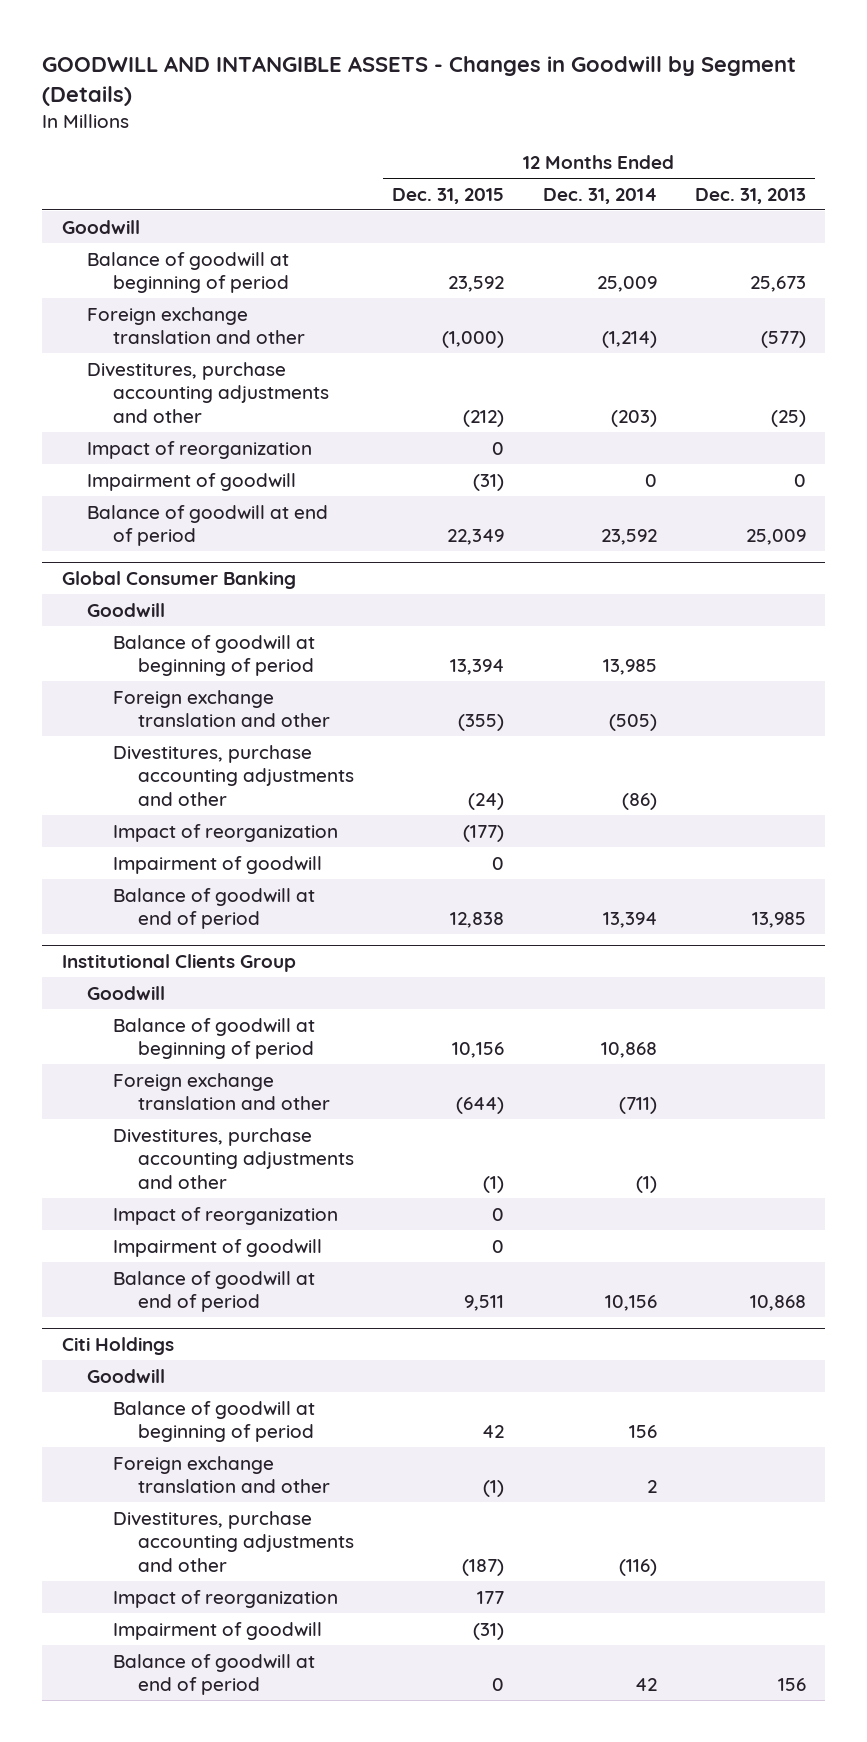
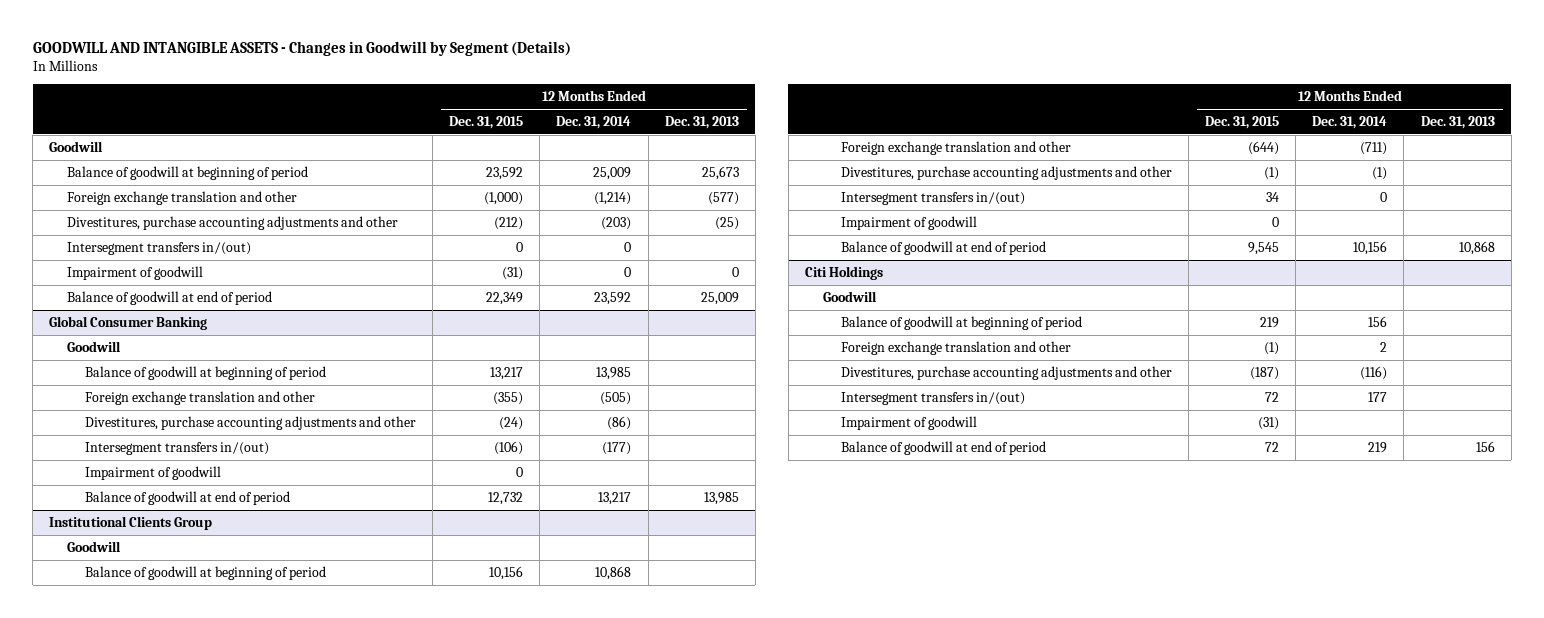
[87,440,313,459] Impact of reorganization -> none
none -> [67,241,252,255] Intersegment transfers in/(out)
[450,659,505,676] 13,394 -> [490,366,524,380] 13,217
[112,823,338,842] Impact of reorganization -> none
none -> [84,441,269,455] Intersegment transfers in/(out)
[450,912,505,929] 12,838 -> [488,491,524,505] 12,732
[602,912,657,929] 13,394 -> [598,491,632,505] 13,217
[112,1206,338,1225] Impact of reorganization -> none
none -> [840,191,1025,205] Intersegment transfers in/(out)
[464,1295,505,1312] 9,511 -> [1248,241,1280,255] 9,545
[482,1425,505,1439] 42 -> [1260,316,1280,328] 219
[112,1589,338,1608] Impact of reorganization -> none
none -> [840,391,1025,405] Intersegment transfers in/(out)
[492,1678,505,1692] 0 -> [1265,441,1280,452] 72
[634,1678,657,1692] 42 -> [1368,441,1388,453] 219

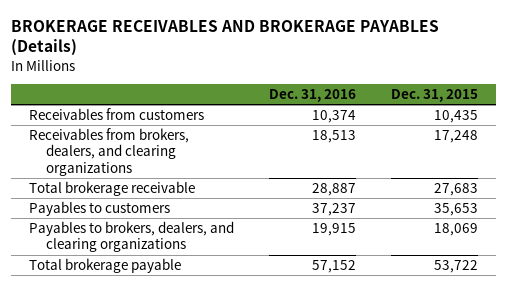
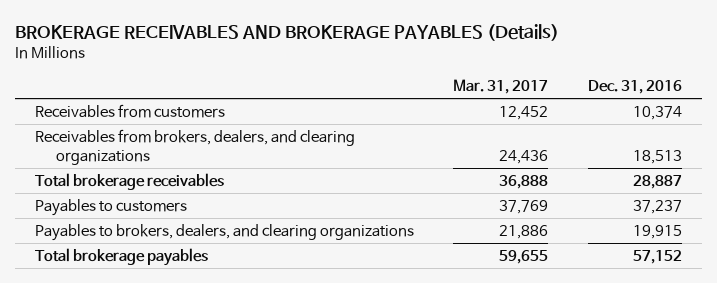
[391,88,479,102] Dec. 31, 2015 -> none
none -> [453,79,549,95] Mar. 31, 2017
[28,181,195,197] Total brokerage receivable -> [34,172,224,190] Total brokerage receivables
[28,258,181,274] Total brokerage payable -> [34,247,208,266] Total brokerage payables

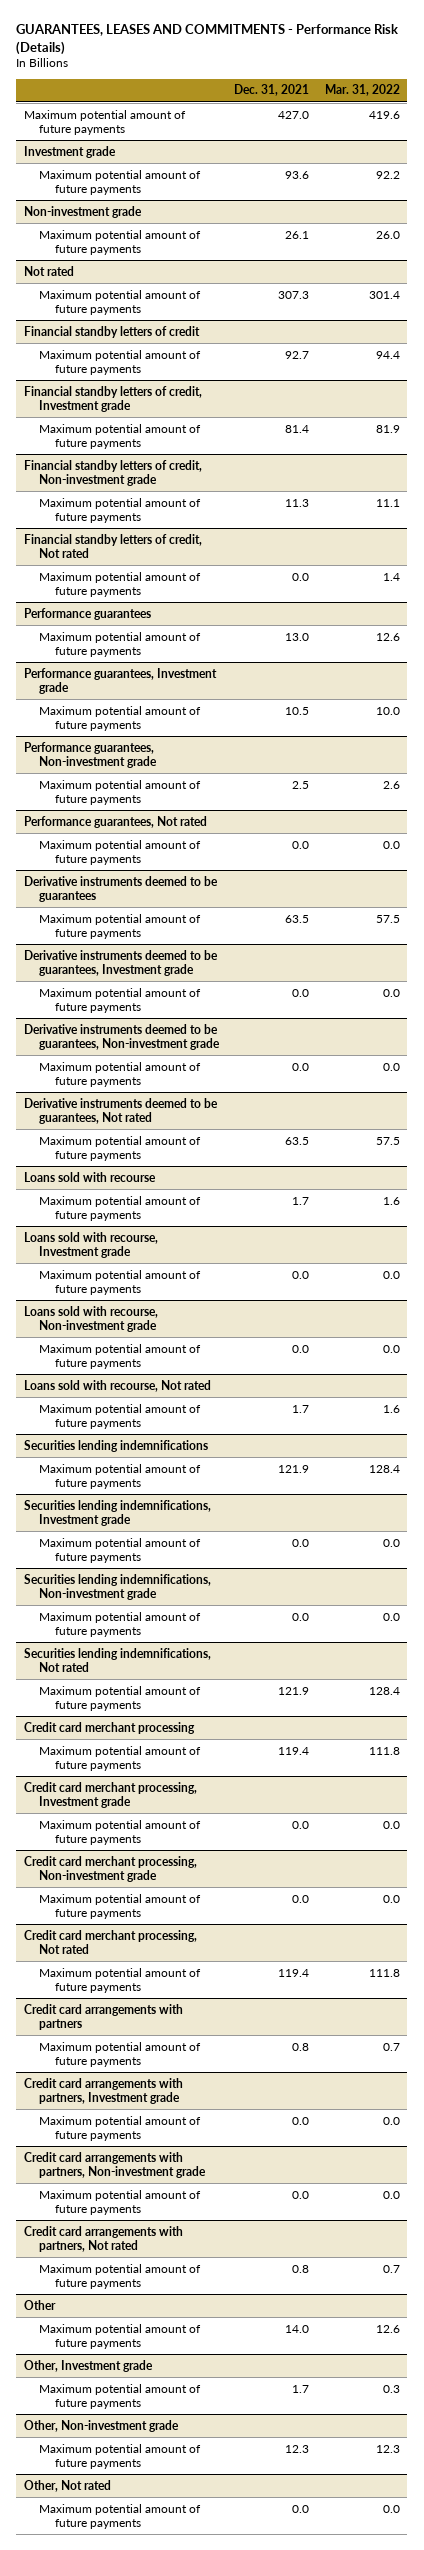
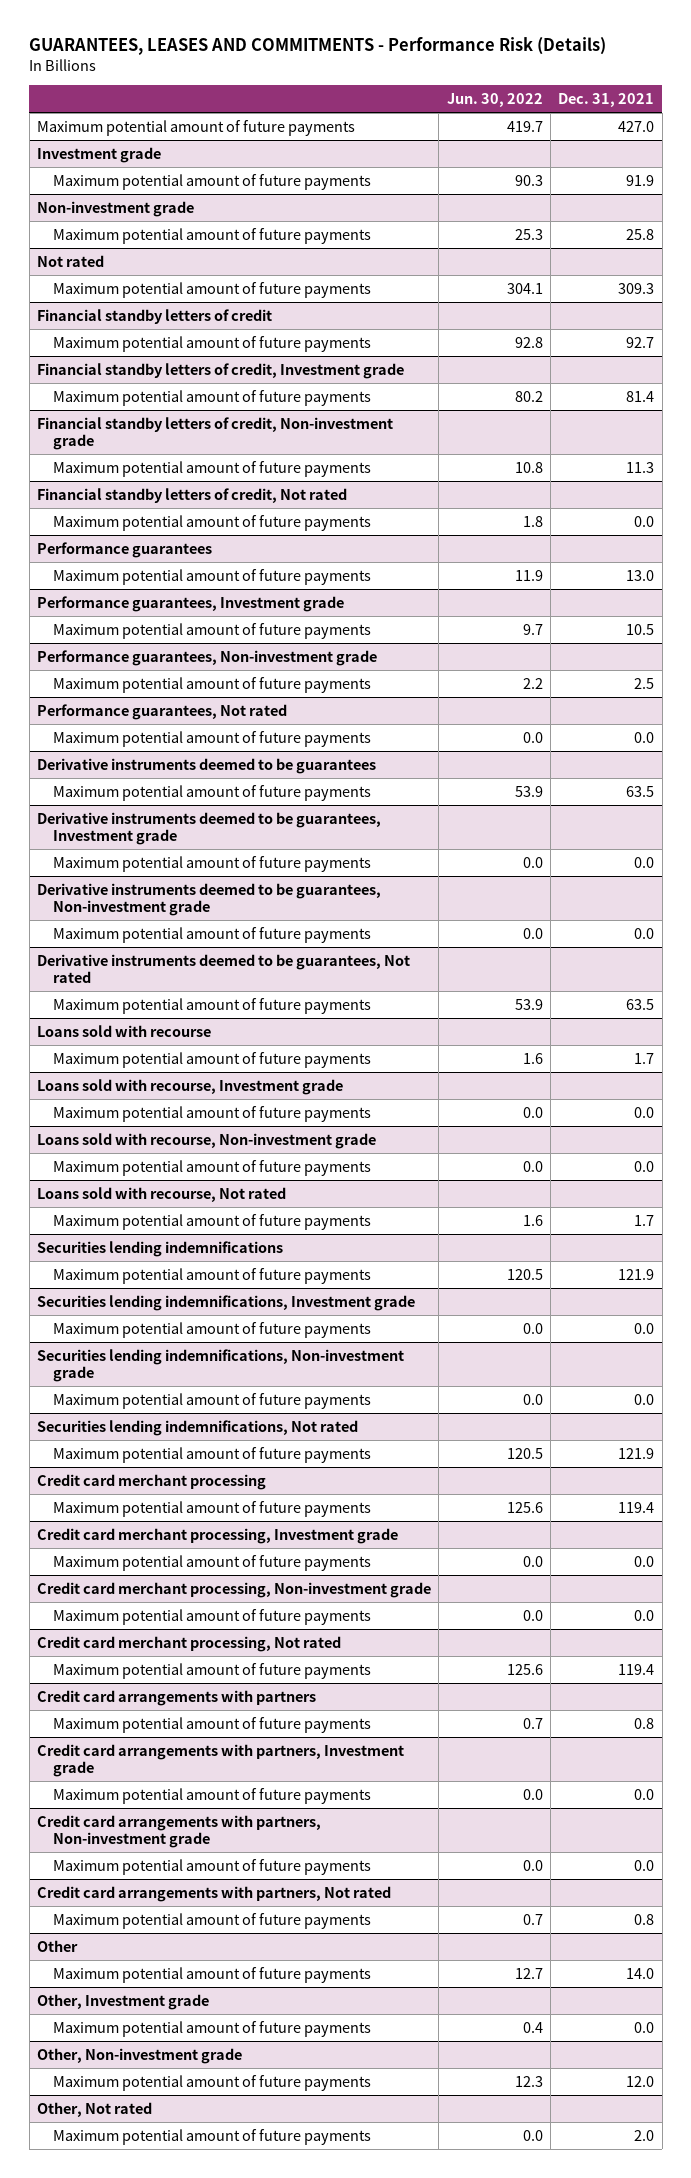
[324,84,400,97] Mar. 31, 2022 -> none
none -> [446,93,543,108] Jun. 30, 2022
[285,170,310,179] 93.6 -> [626,174,655,186] 91.9
[285,230,310,239] 26.1 -> [626,228,655,240] 25.8
[278,290,310,299] 307.3 -> [618,282,655,294] 309.3
[292,2384,310,2393] 1.7 -> [634,2021,655,2033] 0.0
[285,2444,310,2453] 12.3 -> [626,2075,655,2087] 12.0
[292,2504,310,2513] 0.0 -> [634,2129,655,2141] 2.0

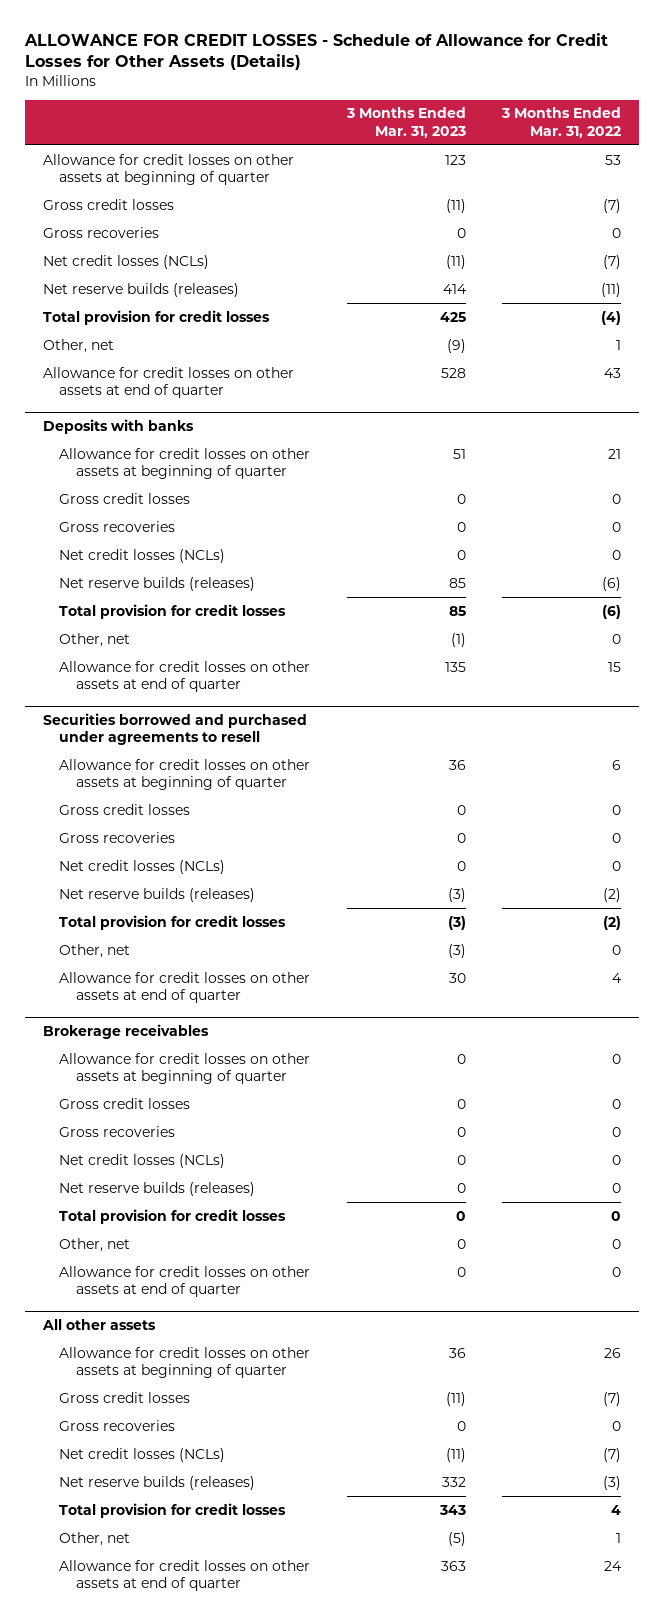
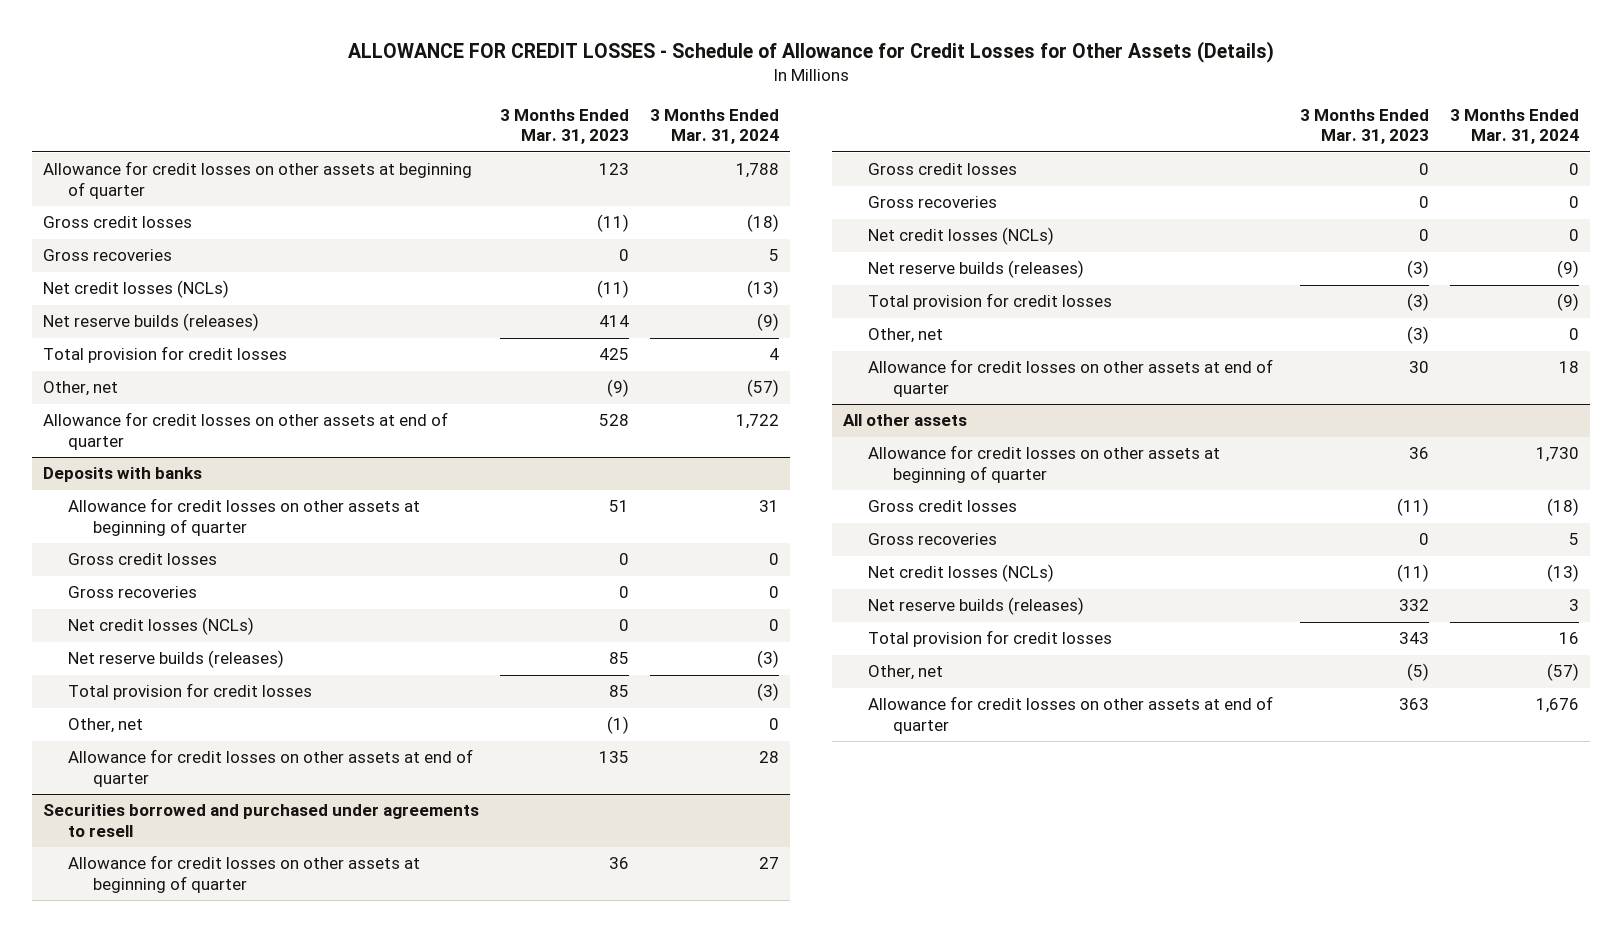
[500,107,621,138] 3 Months Ended Mar. 31, 2022 -> none
none -> [650,108,780,145] 3 Months Ended Mar. 31, 2024
[42,1024,209,1040] Brokerage receivables -> none
[59,1052,311,1084] Allowance for credit losses on other assets at beginning of quarter -> none
[59,1097,191,1109] Gross credit losses -> none
[59,1125,176,1137] Gross recoveries -> none
[59,1153,226,1168] Net credit losses (NCLs) -> none
[59,1181,256,1196] Net reserve builds (releases) -> none
[59,1208,287,1224] Total provision for credit losses -> none
[59,1237,131,1252] Other, net -> none
[59,1265,311,1297] Allowance for credit losses on other assets at end of quarter -> none

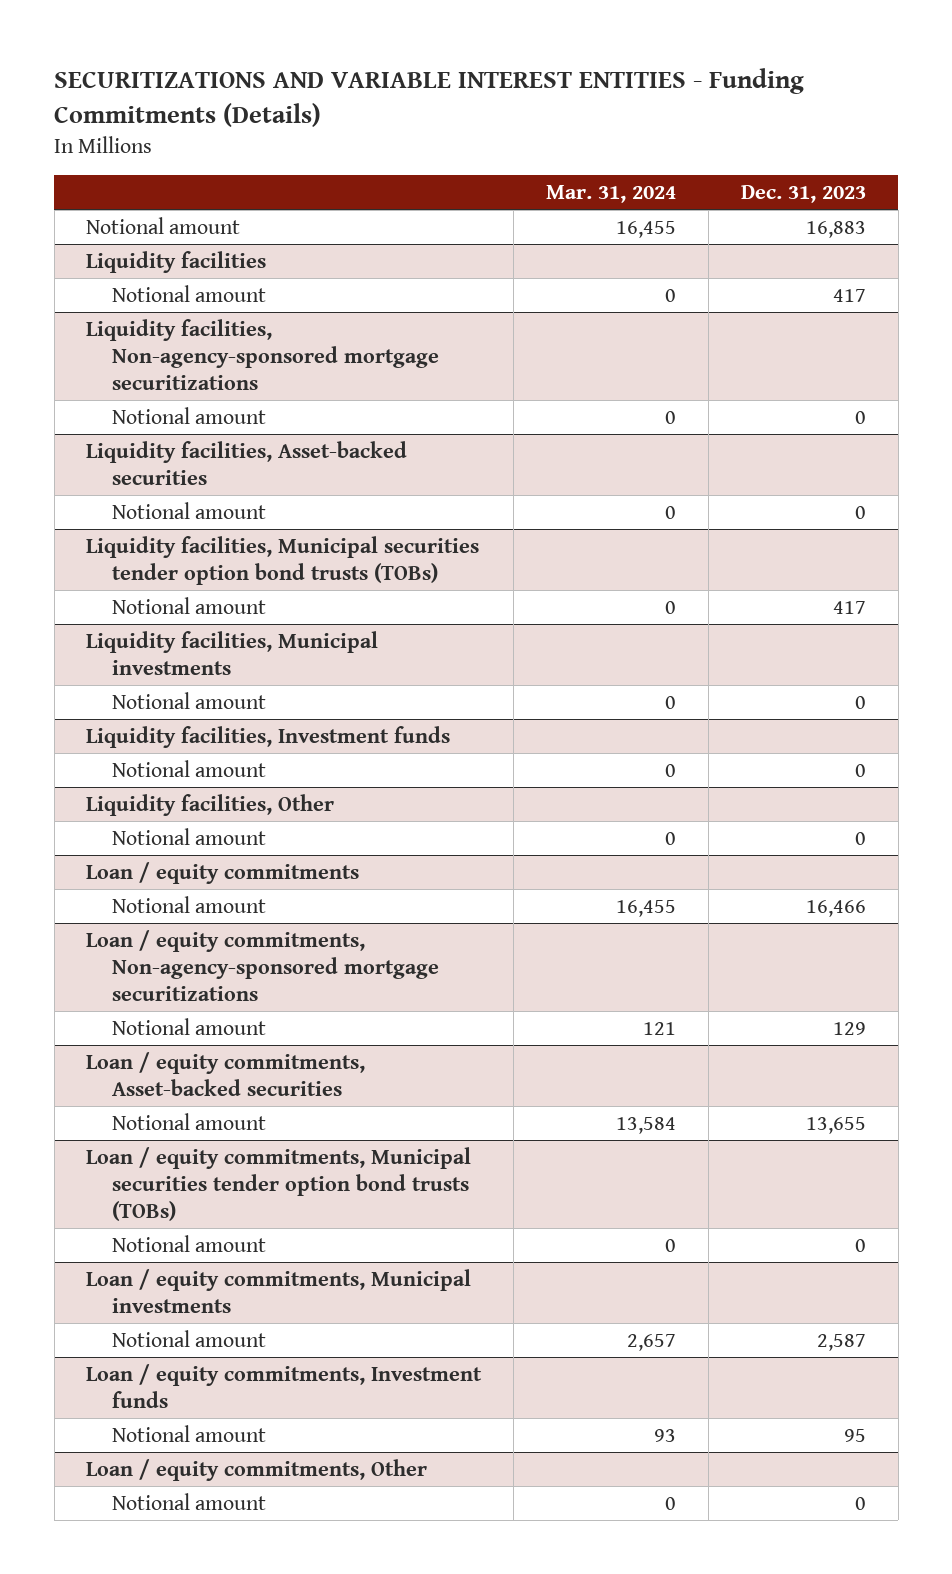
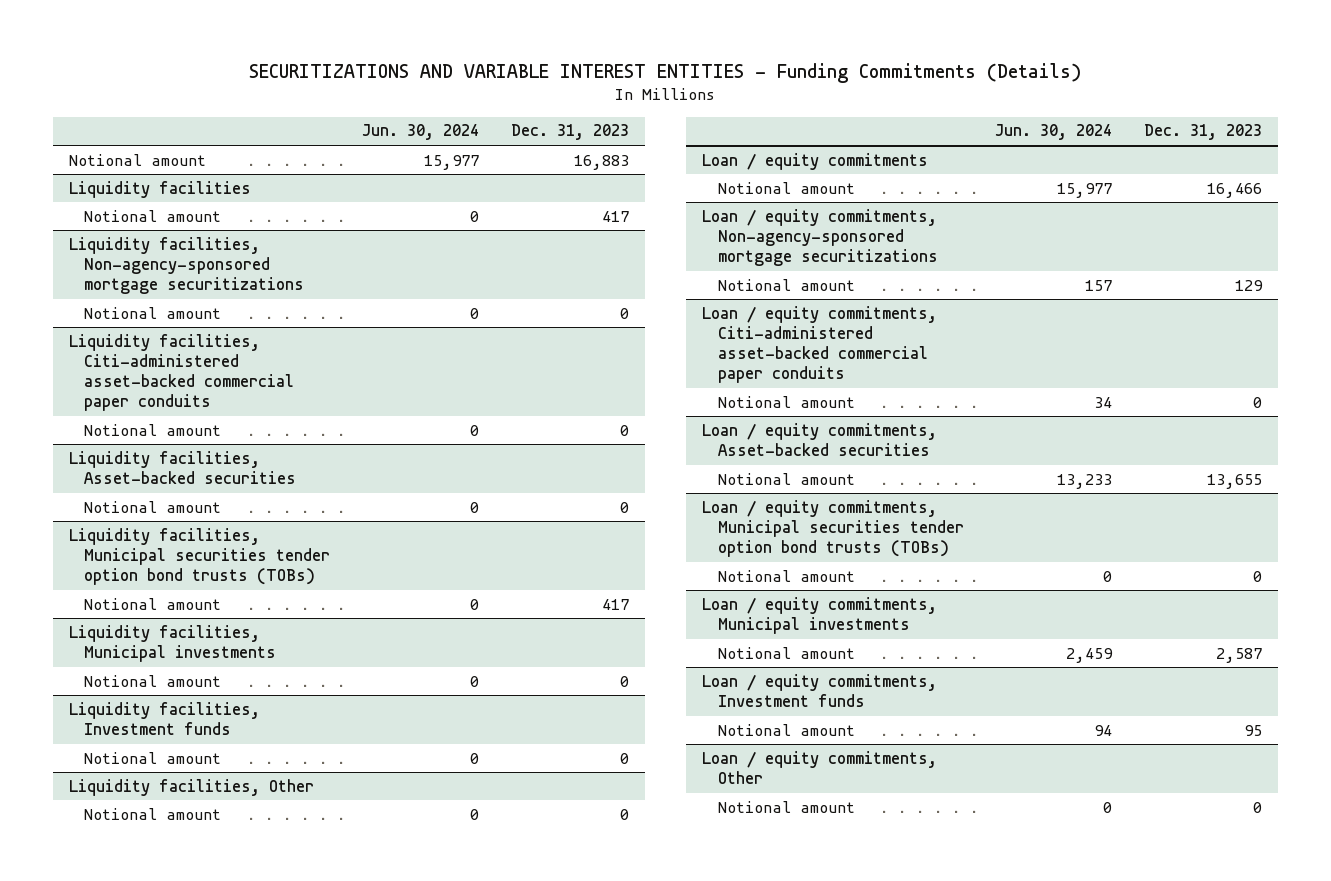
[546,184,677,203] Mar. 31, 2024 -> none
none -> [362,124,480,141] Jun. 30, 2024
none -> [68,333,295,412] Liquidity facilities, Citi-administered asset-backed commercial paper conduits
none -> [84,423,222,436] Notional amount
none -> [701,305,937,384] Loan / equity commitments, Citi-administered asset-backed commercial paper conduits
none -> [717,395,855,408] Notional amount

